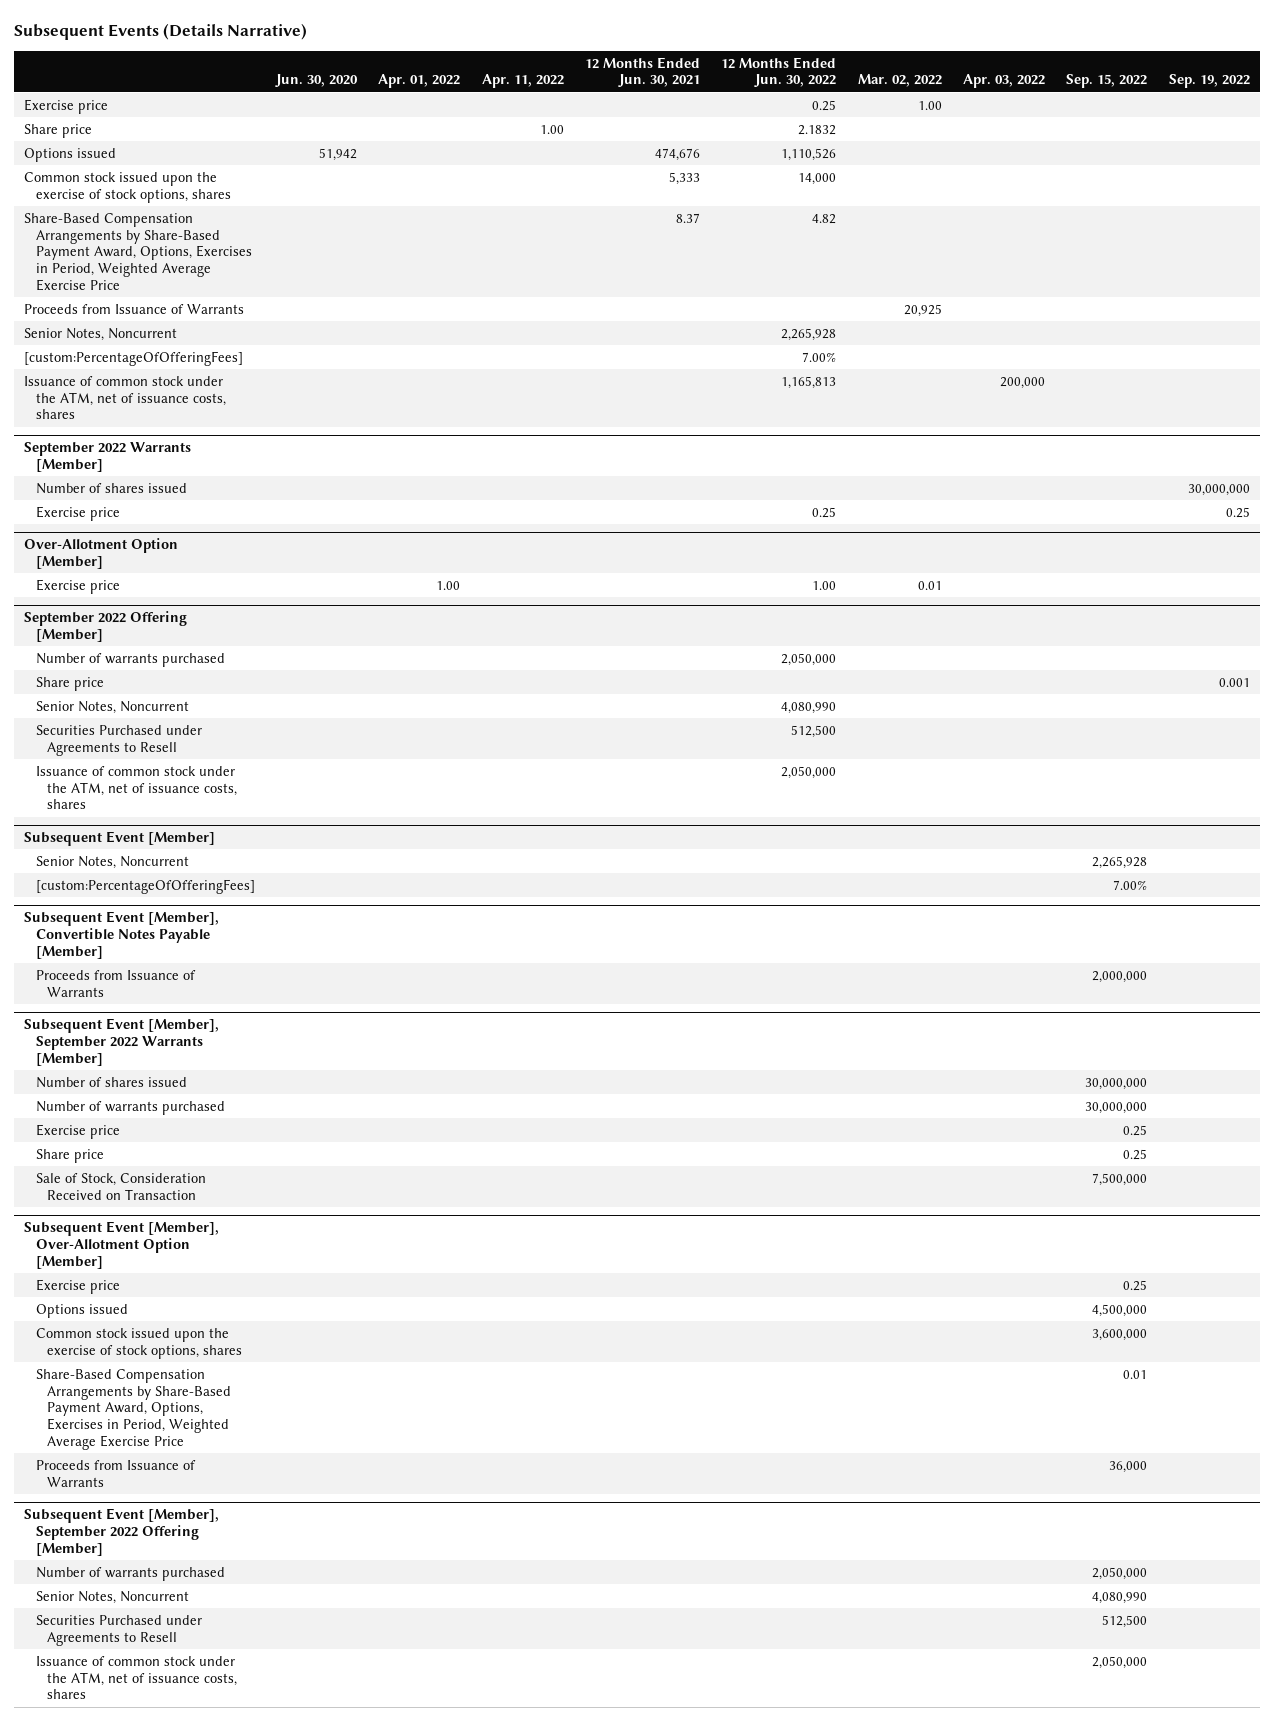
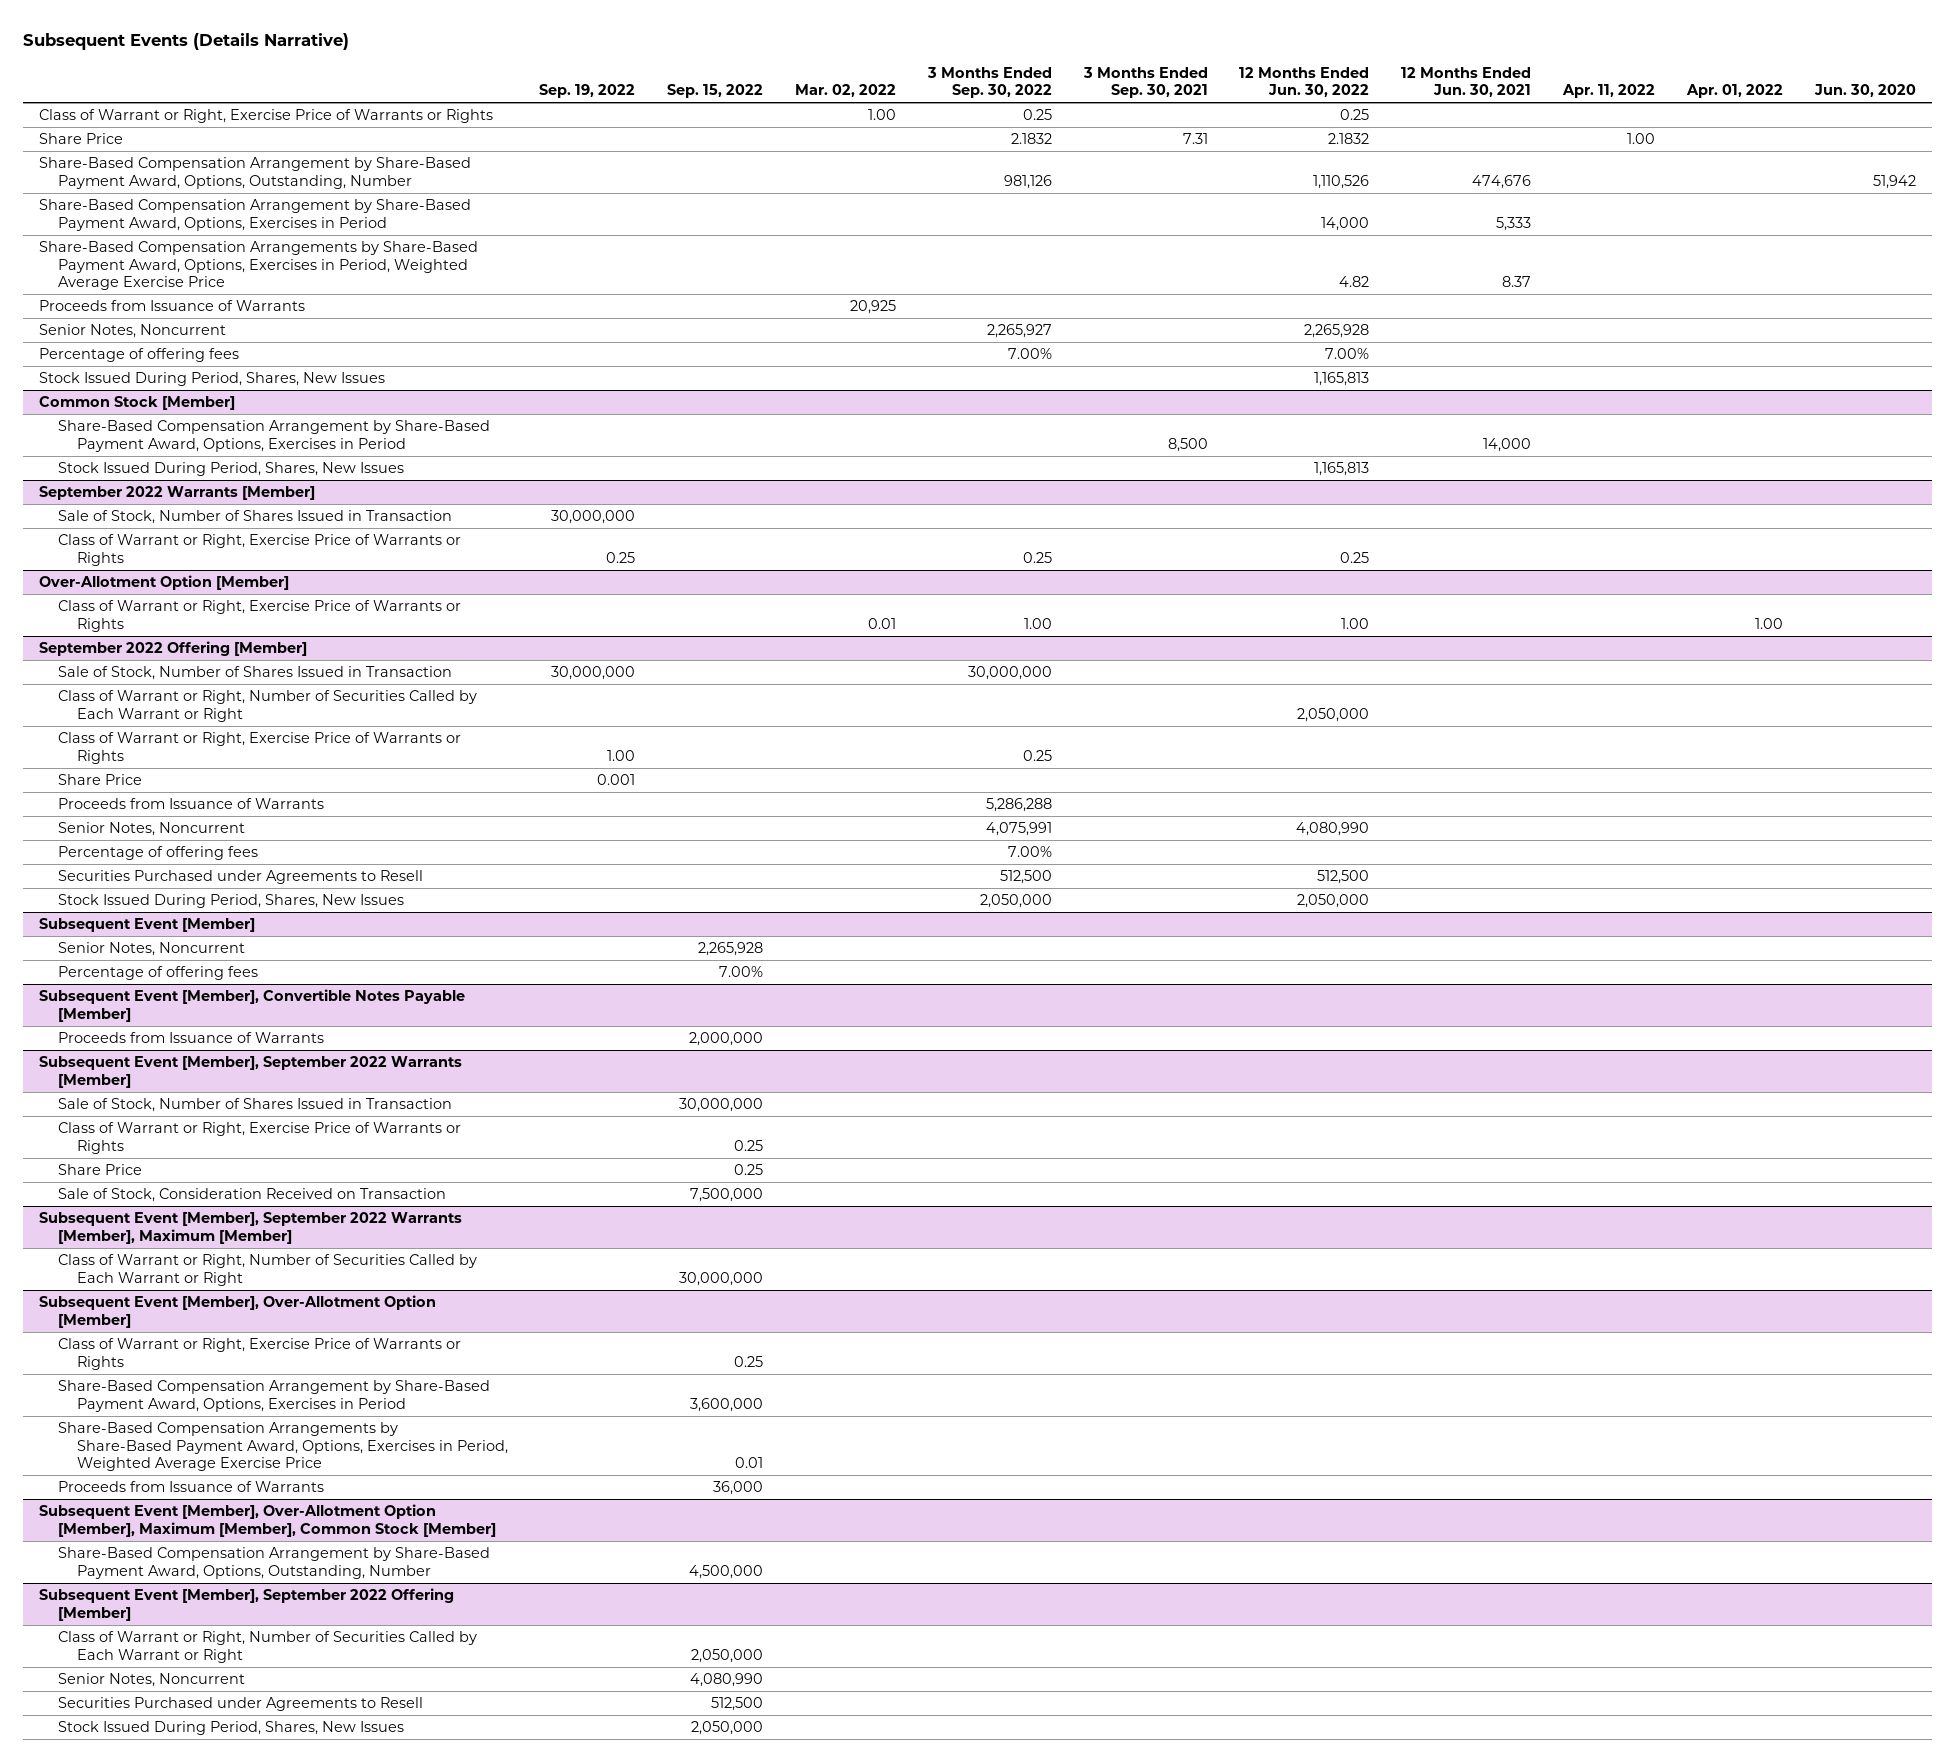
[962,74,1045,89] Apr. 03, 2022 -> none
none -> [926,66,1052,99] 3 Months Ended Sep. 30, 2022
none -> [1082,66,1208,99] 3 Months Ended Sep. 30, 2021
[24,98,109,114] Exercise price -> [39,109,494,124] Class of Warrant or Right, Exercise Price of Warrants or Rights
[24,123,93,138] Share price -> [39,133,124,145] Share Price
[24,147,117,162] Options issued -> [39,157,472,189] Share-Based Compensation Arrangement by Share-Based Payment Award, Options, Outstanding, Number
[24,171,231,203] Common stock issued upon the exercise of stock options, shares -> [39,199,472,231] Share-Based Compensation Arrangement by Share-Based Payment Award, Options, Exercises in Period
[24,350,244,366] [custom:PercentageOfOfferingFees] -> [39,348,240,363] Percentage of offering fees
[24,375,226,420] Issuance of common stock under the ATM, net of issuance costs, shares -> [39,372,386,387] Stock Issued During Period, Shares, New Issues
none -> [39,396,236,411] Common Stock [Member]
none -> [57,420,490,452] Share-Based Compensation Arrangement by Share-Based Payment Award, Options, Exercises in Period
none -> [57,462,404,477] Stock Issued During Period, Shares, New Issues
[35,482,187,494] Number of shares issued -> [57,510,452,525] Sale of Stock, Number of Shares Issued in Transaction
[35,505,120,521] Exercise price -> [57,534,461,566] Class of Warrant or Right, Exercise Price of Warrants or Rights
[35,578,120,594] Exercise price -> [57,600,461,632] Class of Warrant or Right, Exercise Price of Warrants or Rights
none -> [57,666,452,681] Sale of Stock, Number of Shares Issued in Transaction
[35,652,225,667] Number of warrants purchased -> [57,690,477,722] Class of Warrant or Right, Number of Securities Called by Each Warrant or Right
none -> [57,732,461,764] Class of Warrant or Right, Exercise Price of Warrants or Rights
[35,676,104,691] Share price -> [57,774,142,786] Share Price
none -> [57,798,324,810] Proceeds from Issuance of Warrants
none -> [57,846,258,861] Percentage of offering fees
[35,765,238,810] Issuance of common stock under the ATM, net of issuance costs, shares -> [57,894,404,909] Stock Issued During Period, Shares, New Issues
[35,878,255,894] [custom:PercentageOfOfferingFees] -> [57,966,258,981] Percentage of offering fees
[35,1100,225,1115] Number of warrants purchased -> none
[35,1076,187,1088] Number of shares issued -> [57,1098,452,1113] Sale of Stock, Number of Shares Issued in Transaction
[35,1123,120,1139] Exercise price -> [57,1122,461,1154] Class of Warrant or Right, Exercise Price of Warrants or Rights
[35,1148,104,1163] Share price -> [57,1164,142,1176] Share Price
none -> [39,1212,463,1244] Subsequent Event [Member], September 2022 Warrants [Member], Maximum [Member]
none -> [57,1254,477,1286] Class of Warrant or Right, Number of Securities Called by Each Warrant or Right
[35,1303,128,1318] Options issued -> none
[35,1278,120,1294] Exercise price -> [57,1338,461,1370] Class of Warrant or Right, Exercise Price of Warrants or Rights
[35,1327,243,1359] Common stock issued upon the exercise of stock options, shares -> [57,1380,490,1412] Share-Based Compensation Arrangement by Share-Based Payment Award, Options, Exercises in Period
none -> [39,1504,496,1537] Subsequent Event [Member], Over-Allotment Option [Member], Maximum [Member], Common Stock [Member]
none -> [57,1547,490,1579] Share-Based Compensation Arrangement by Share-Based Payment Award, Options, Outstanding, Number
[35,1566,225,1581] Number of warrants purchased -> [57,1631,477,1663] Class of Warrant or Right, Number of Securities Called by Each Warrant or Right
[35,1655,238,1700] Issuance of common stock under the ATM, net of issuance costs, shares -> [57,1721,404,1736] Stock Issued During Period, Shares, New Issues

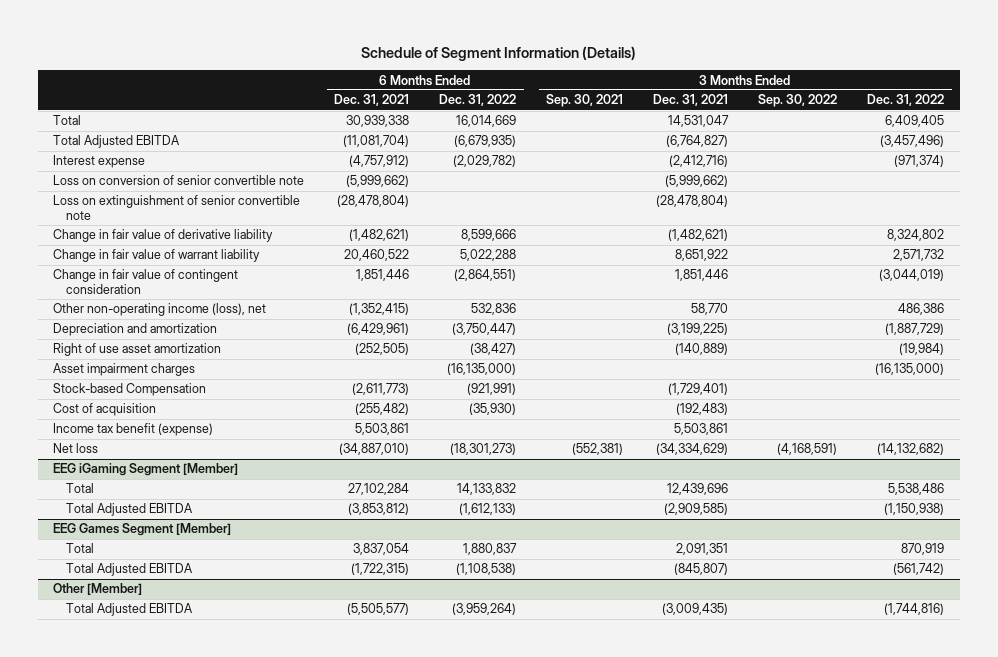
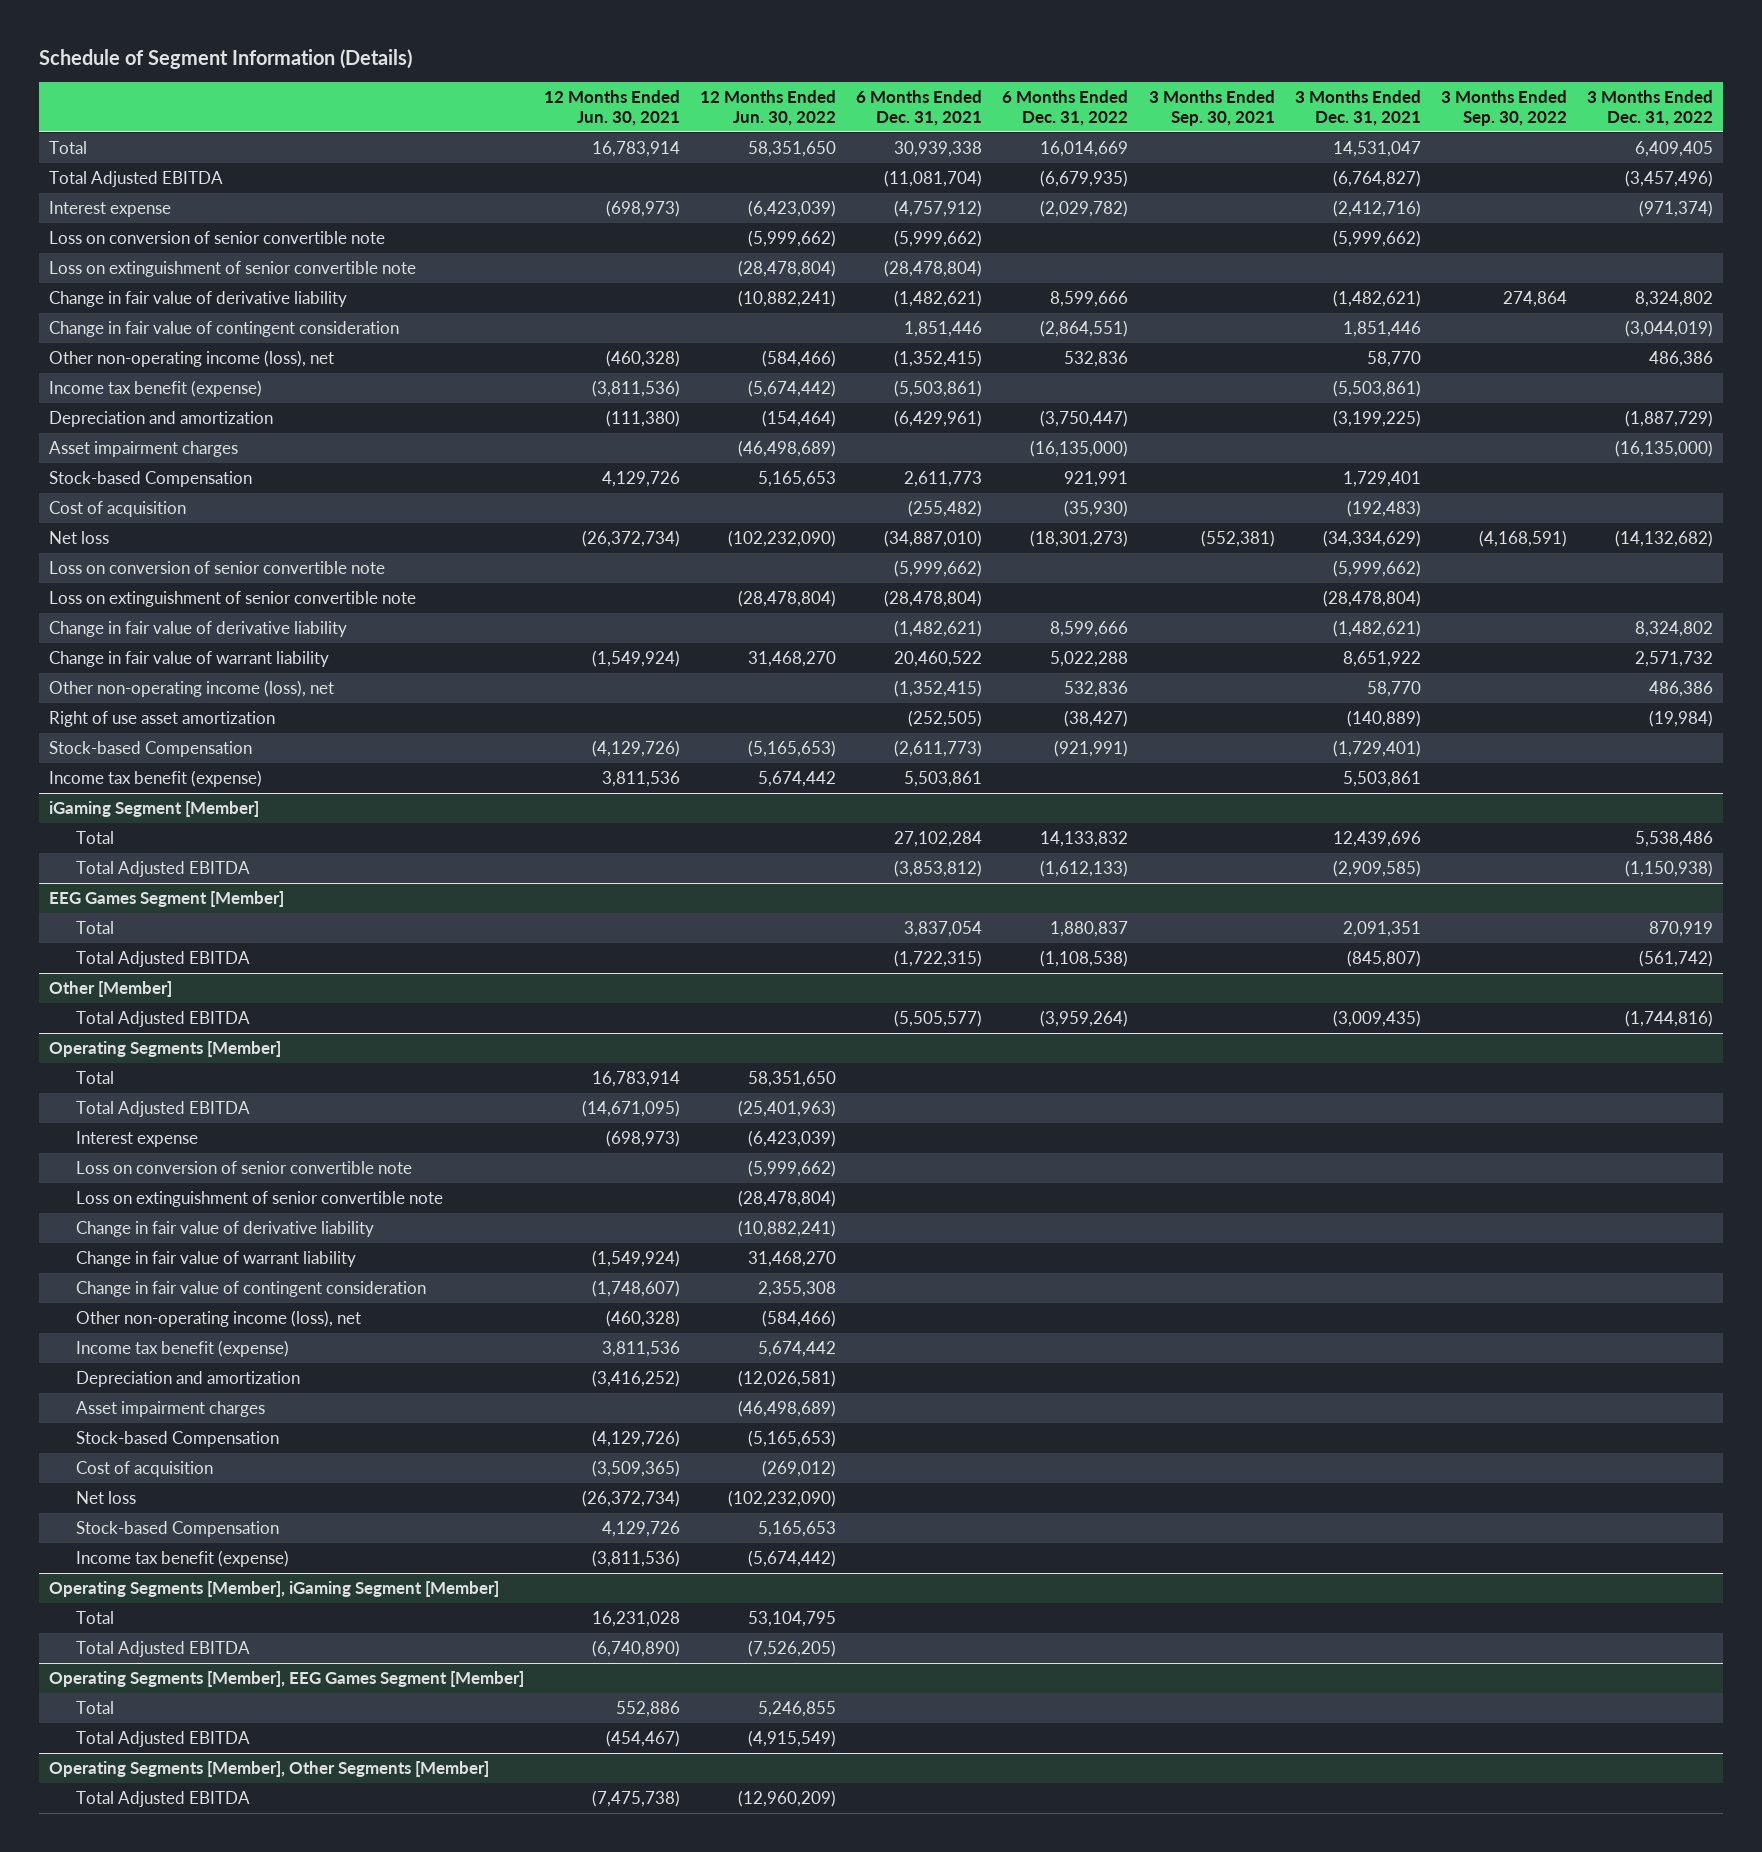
none -> [543,90,680,126] 12 Months Ended Jun. 30, 2021
none -> [700,90,837,126] 12 Months Ended Jun. 30, 2022
none -> [48,261,416,278] Loss on extinguishment of senior convertible note
none -> [48,291,347,308] Change in fair value of derivative liability
[53,269,239,294] Change in fair value of contingent consideration -> [48,321,399,338] Change in fair value of contingent consideration
none -> [48,350,334,368] Other non-operating income (loss), net
none -> [48,380,262,398] Income tax benefit (expense)
[53,323,218,337] Depreciation and amortization -> [48,411,273,428] Depreciation and amortization
[53,363,196,377] Asset impairment charges -> [48,441,238,458] Asset impairment charges
none -> [48,471,252,488] Stock-based Compensation
[53,403,157,417] Cost of acquisition -> [48,501,186,518] Cost of acquisition
[53,443,99,454] Net loss -> [48,531,109,545] Net loss
none -> [48,561,385,575] Loss on conversion of senior convertible note
[53,463,239,477] EEG iGaming Segment [Member] -> [48,801,259,818] iGaming Segment [Member]
none -> [48,1041,281,1058] Operating Segments [Member]
none -> [75,1071,114,1085] Total
none -> [75,1101,250,1118] Total Adjusted EBITDA
none -> [75,1131,198,1148] Interest expense
none -> [75,1161,412,1175] Loss on conversion of senior convertible note
none -> [75,1191,443,1208] Loss on extinguishment of senior convertible note
none -> [75,1221,374,1238] Change in fair value of derivative liability
none -> [75,1251,356,1268] Change in fair value of warrant liability
none -> [75,1281,426,1298] Change in fair value of contingent consideration
none -> [75,1310,361,1328] Other non-operating income (loss), net
none -> [75,1340,289,1358] Income tax benefit (expense)
none -> [75,1371,300,1388] Depreciation and amortization
none -> [75,1401,265,1418] Asset impairment charges
none -> [75,1431,279,1448] Stock-based Compensation
none -> [75,1461,213,1478] Cost of acquisition
none -> [75,1491,136,1505] Net loss
none -> [75,1521,279,1538] Stock-based Compensation
none -> [75,1550,289,1568] Income tax benefit (expense)
none -> [48,1581,499,1598] Operating Segments [Member], iGaming Segment [Member]
none -> [75,1611,114,1625] Total
none -> [75,1641,250,1658] Total Adjusted EBITDA
none -> [48,1671,524,1688] Operating Segments [Member], EEG Games Segment [Member]
none -> [75,1701,114,1715] Total
none -> [75,1731,250,1748] Total Adjusted EBITDA
none -> [48,1761,489,1778] Operating Segments [Member], Other Segments [Member]
none -> [75,1791,250,1808] Total Adjusted EBITDA

